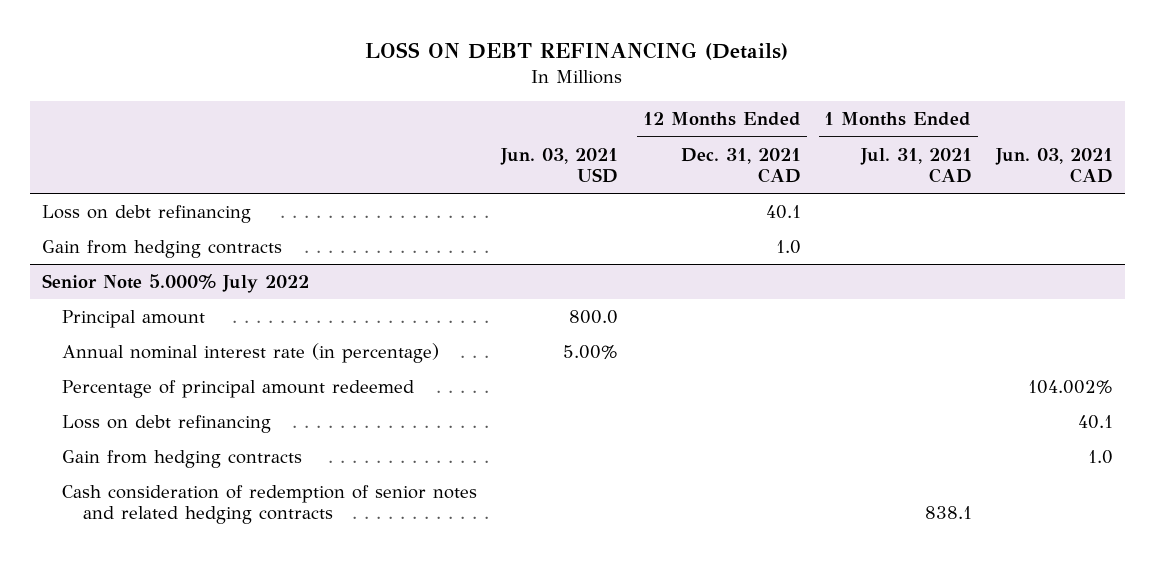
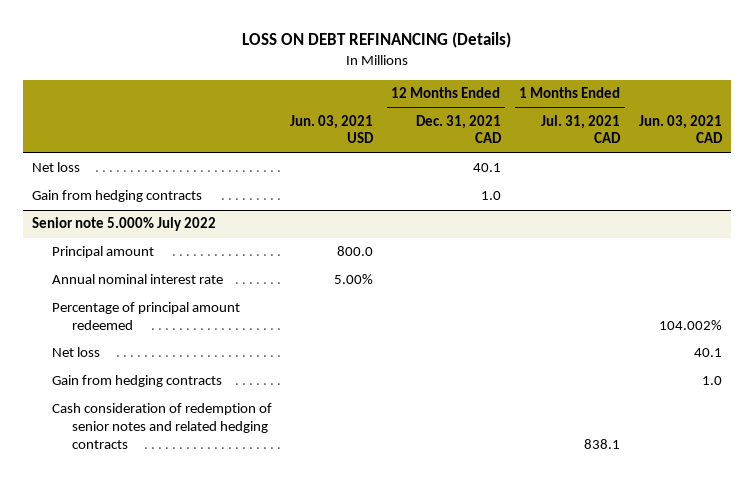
[41,204,251,223] Loss on debt refinancing -> [32,162,81,173] Net loss
[41,273,309,293] Senior Note 5.000% July 2022 -> [32,217,217,232] Senior note 5.000% July 2022
[62,342,440,363] Annual nominal interest rate (in percentage) -> [51,274,223,285] Annual nominal interest rate
[62,414,272,433] Loss on debt refinancing -> [51,347,100,358] Net loss

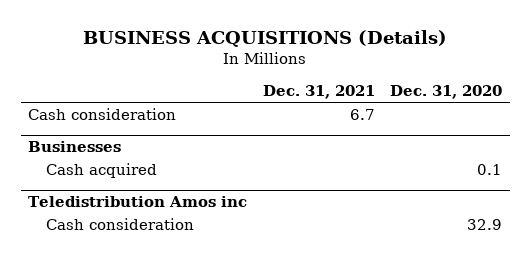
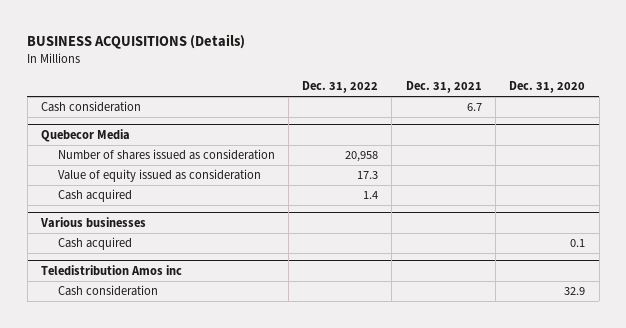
none -> [302,81,379,94] Dec. 31, 2022
none -> [40,128,130,142] Quebecor Media
none -> [57,149,275,161] Number of shares issued as consideration
none -> [57,169,261,183] Value of equity issued as consideration
none -> [57,189,132,203] Cash acquired
[28,141,122,153] Businesses -> [39,216,146,228] Various businesses

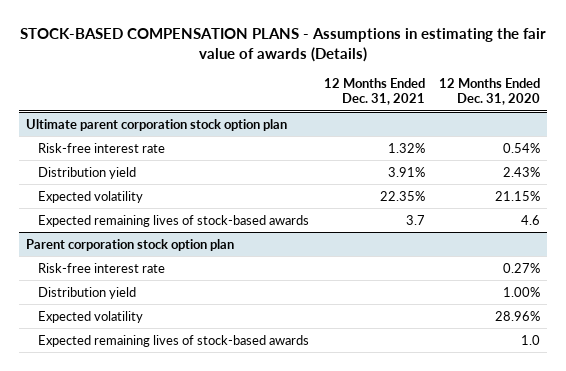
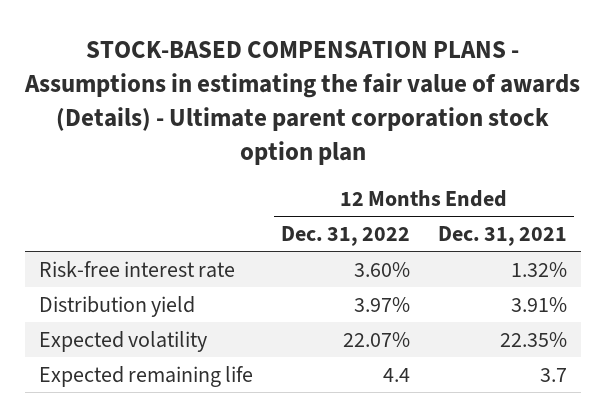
[20,28,547,62] STOCK-BASED COMPENSATION PLANS - Assumptions in estimating the fair value of awards (Details) -> [23,41,580,166] STOCK-BASED COMPENSATION PLANS - Assumptions in estimating the fair value of awards (Details) - Ultimate parent corporation stock option plan
[439,78,541,106] 12 Months Ended Dec. 31, 2020 -> none
none -> [280,226,410,247] Dec. 31, 2022
[26,118,288,131] Ultimate parent corporation stock option plan -> none
[26,238,235,251] Parent corporation stock option plan -> none
[38,262,166,273] Risk-free interest rate -> none
[38,286,137,299] Distribution yield -> none
[38,310,144,323] Expected volatility -> none
[38,334,310,347] Expected remaining lives of stock-based awards -> none
[38,214,310,227] Expected remaining lives of stock-based awards -> [38,365,253,387] Expected remaining life

